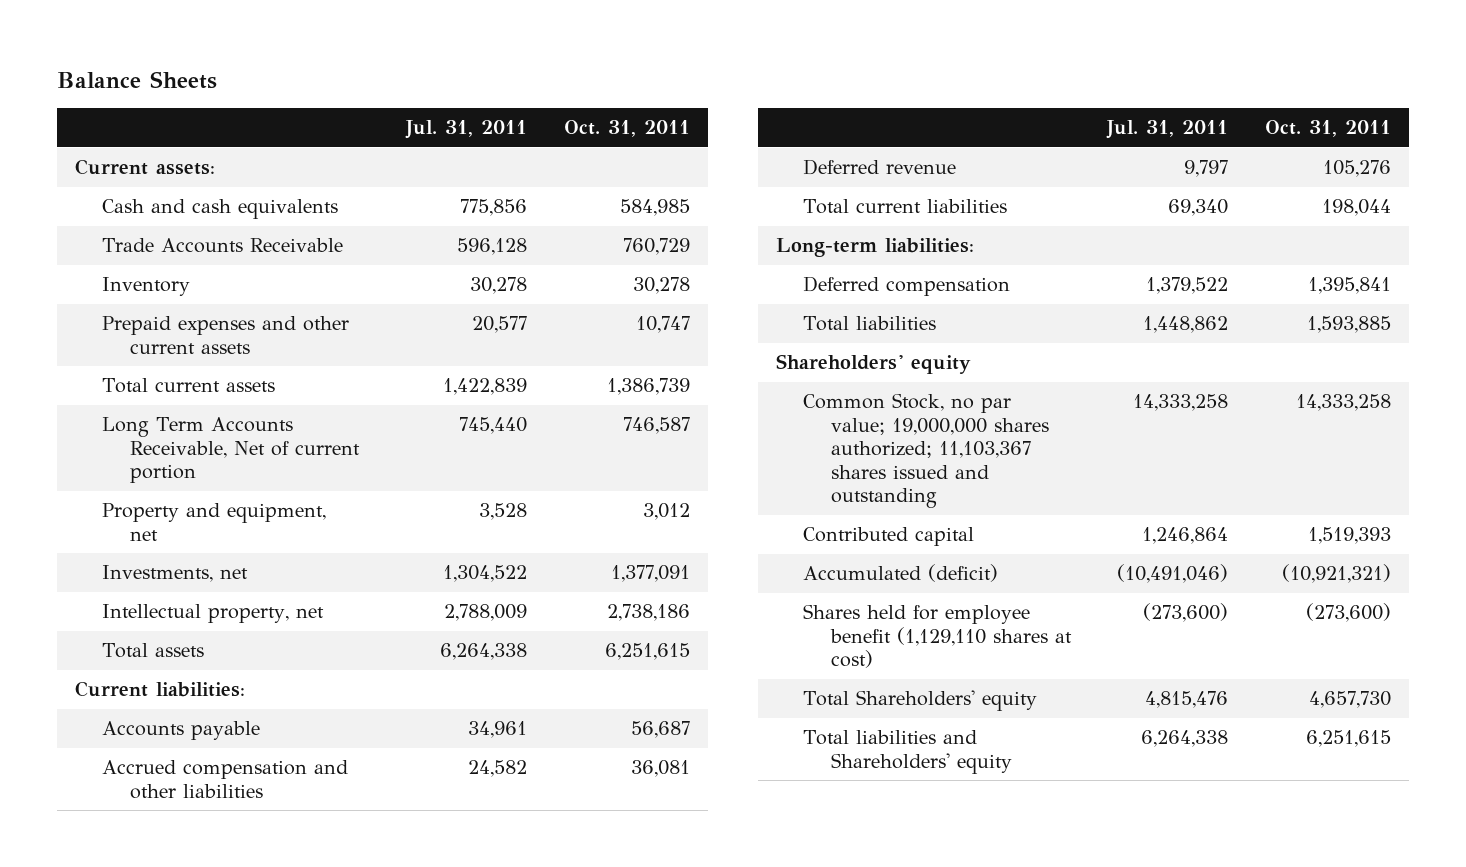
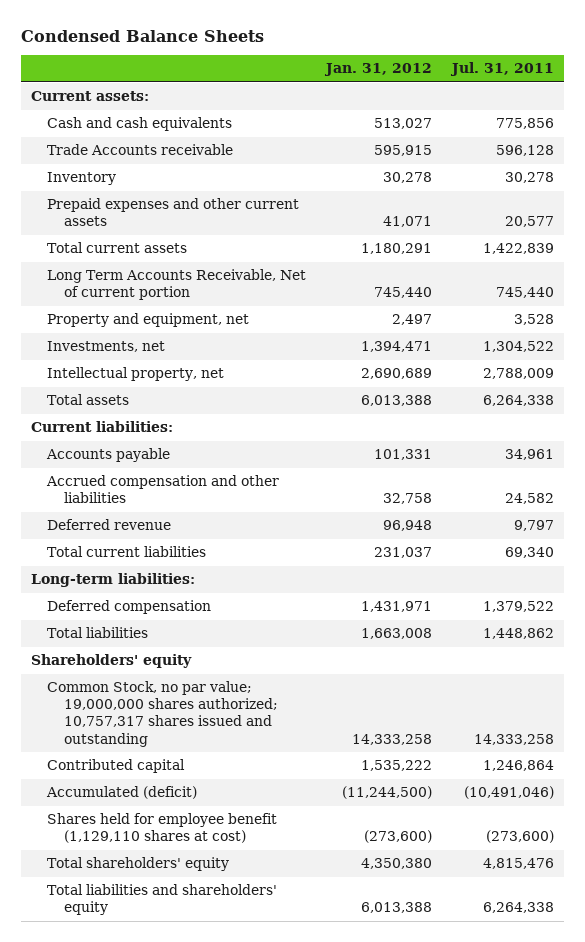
[56,70,217,89] Balance Sheets -> [21,29,265,42] Condensed Balance Sheets
[563,120,690,138] Oct. 31, 2011 -> none
none -> [324,63,433,77] Jan. 31, 2012
[102,238,344,254] Trade Accounts Receivable -> [47,144,234,156] Trade Accounts receivable
[803,393,1049,508] Common Stock, no par value; 19,000,000 shares authorized; 11,103,367 shares issued and outstanding -> [47,681,278,747] Common Stock, no par value; 19,000,000 shares authorized; 10,757,317 shares issued and outstanding
[803,690,1038,712] Total Shareholders' equity -> [47,857,230,872] Total shareholders' equity
[803,730,1012,774] Total liabilities and Shareholders' equity -> [47,884,278,916] Total liabilities and shareholders' equity

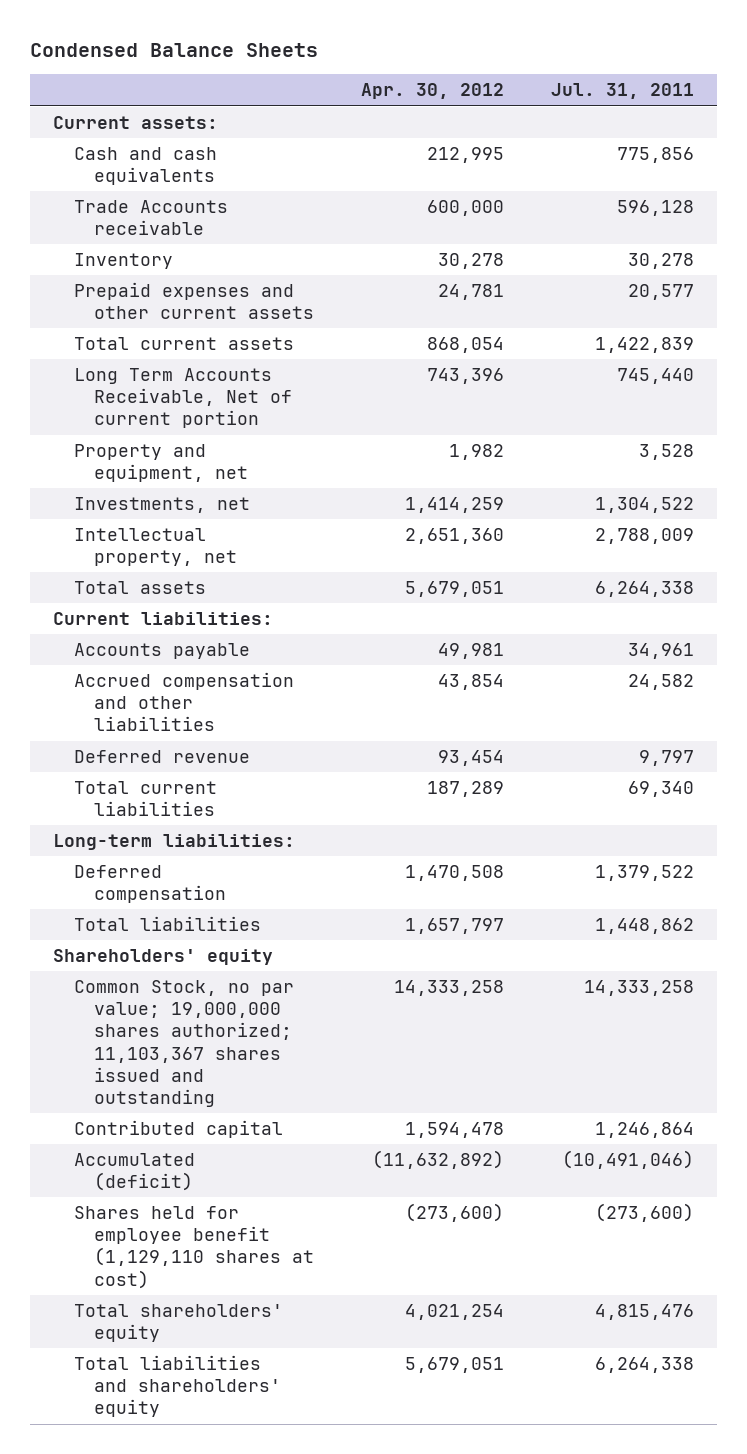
[324,63,433,77] Jan. 31, 2012 -> none
none -> [360,83,504,100] Apr. 30, 2012
[47,681,278,747] Common Stock, no par value; 19,000,000 shares authorized; 10,757,317 shares issued and outstanding -> [73,979,294,1108] Common Stock, no par value; 19,000,000 shares authorized; 11,103,367 shares issued and outstanding

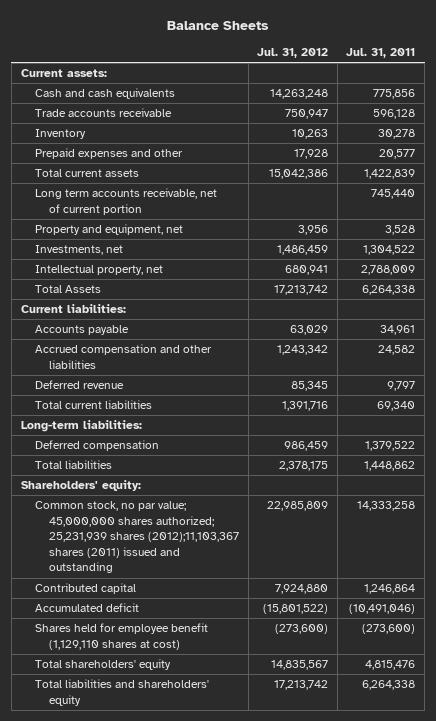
[29,42,318,57] Condensed Balance Sheets -> [166,21,269,31] Balance Sheets
[360,83,504,100] Apr. 30, 2012 -> none
none -> [257,48,329,59] Jul. 31, 2012
[73,199,228,236] Trade Accounts receivable -> [34,108,172,118] Trade accounts receivable
[73,281,315,320] Prepaid expenses and other current assets -> [34,148,183,160] Prepaid expenses and other
[73,367,293,429] Long Term Accounts Receivable, Net of current portion -> [34,188,217,215] Long term accounts receivable, net of current portion
[73,580,206,594] Total assets -> [34,285,101,294] Total Assets
[53,948,274,965] Shareholders' equity -> [20,480,141,492] Shareholders' equity:
[73,979,294,1108] Common Stock, no par value; 19,000,000 shares authorized; 11,103,367 shares issued and outstanding -> [34,501,240,574] Common stock, no par value; 45,000,000 shares authorized; 25,231,939 shares (2012);11,103,367 shares (2011) issued and outstanding
[73,1152,195,1192] Accumulated (deficit) -> [34,603,139,613] Accumulated deficit

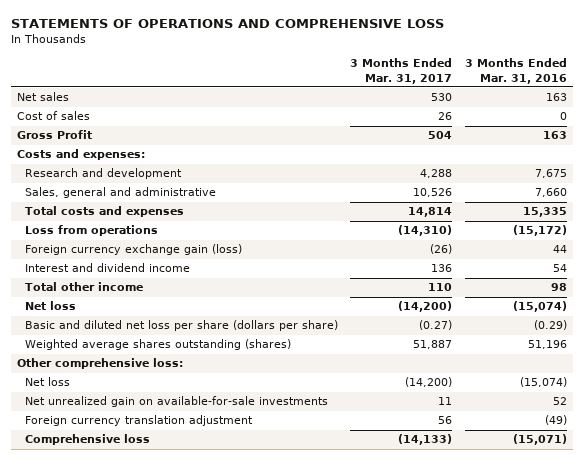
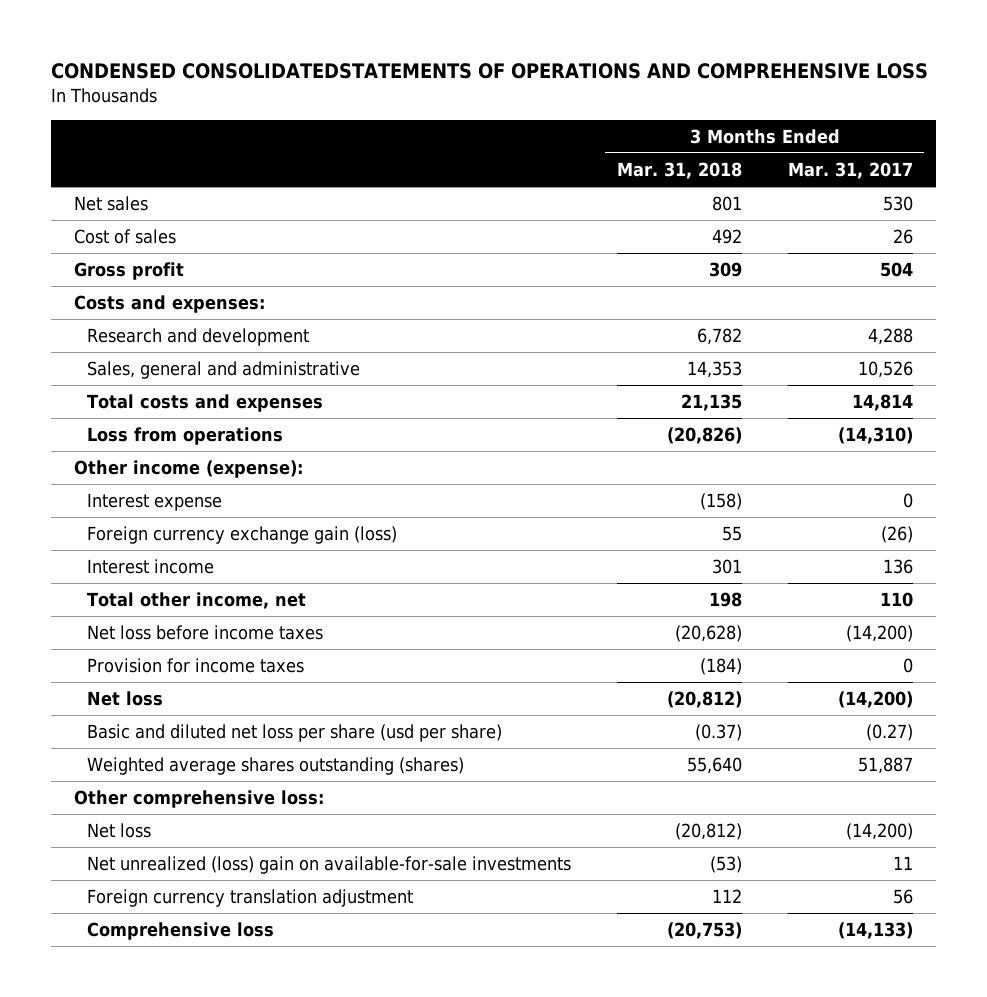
[10,18,444,28] STATEMENTS OF OPERATIONS AND COMPREHENSIVE LOSS -> [51,63,929,80] CONDENSED CONSOLIDATEDSTATEMENTS OF OPERATIONS AND COMPREHENSIVE LOSS
[464,58,567,84] 3 Months Ended Mar. 31, 2016 -> none
none -> [616,161,742,179] Mar. 31, 2018
[16,130,92,140] Gross Profit -> [74,262,185,281] Gross profit
none -> [74,460,304,479] Other income (expense):
none -> [87,493,223,512] Interest expense
[25,263,191,273] Interest and dividend income -> [87,559,215,575] Interest income
[25,282,144,292] Total other income -> [87,592,307,610] Total other income, net
none -> [87,625,324,641] Net loss before income taxes
none -> [87,658,305,674] Provision for income taxes
[25,320,339,332] Basic and diluted net loss per share (dollars per share) -> [87,724,503,743] Basic and diluted net loss per share (usd per share)
[25,396,329,408] Net unrealized gain on available-for-sale investments -> [87,856,572,875] Net unrealized (loss) gain on available-for-sale investments

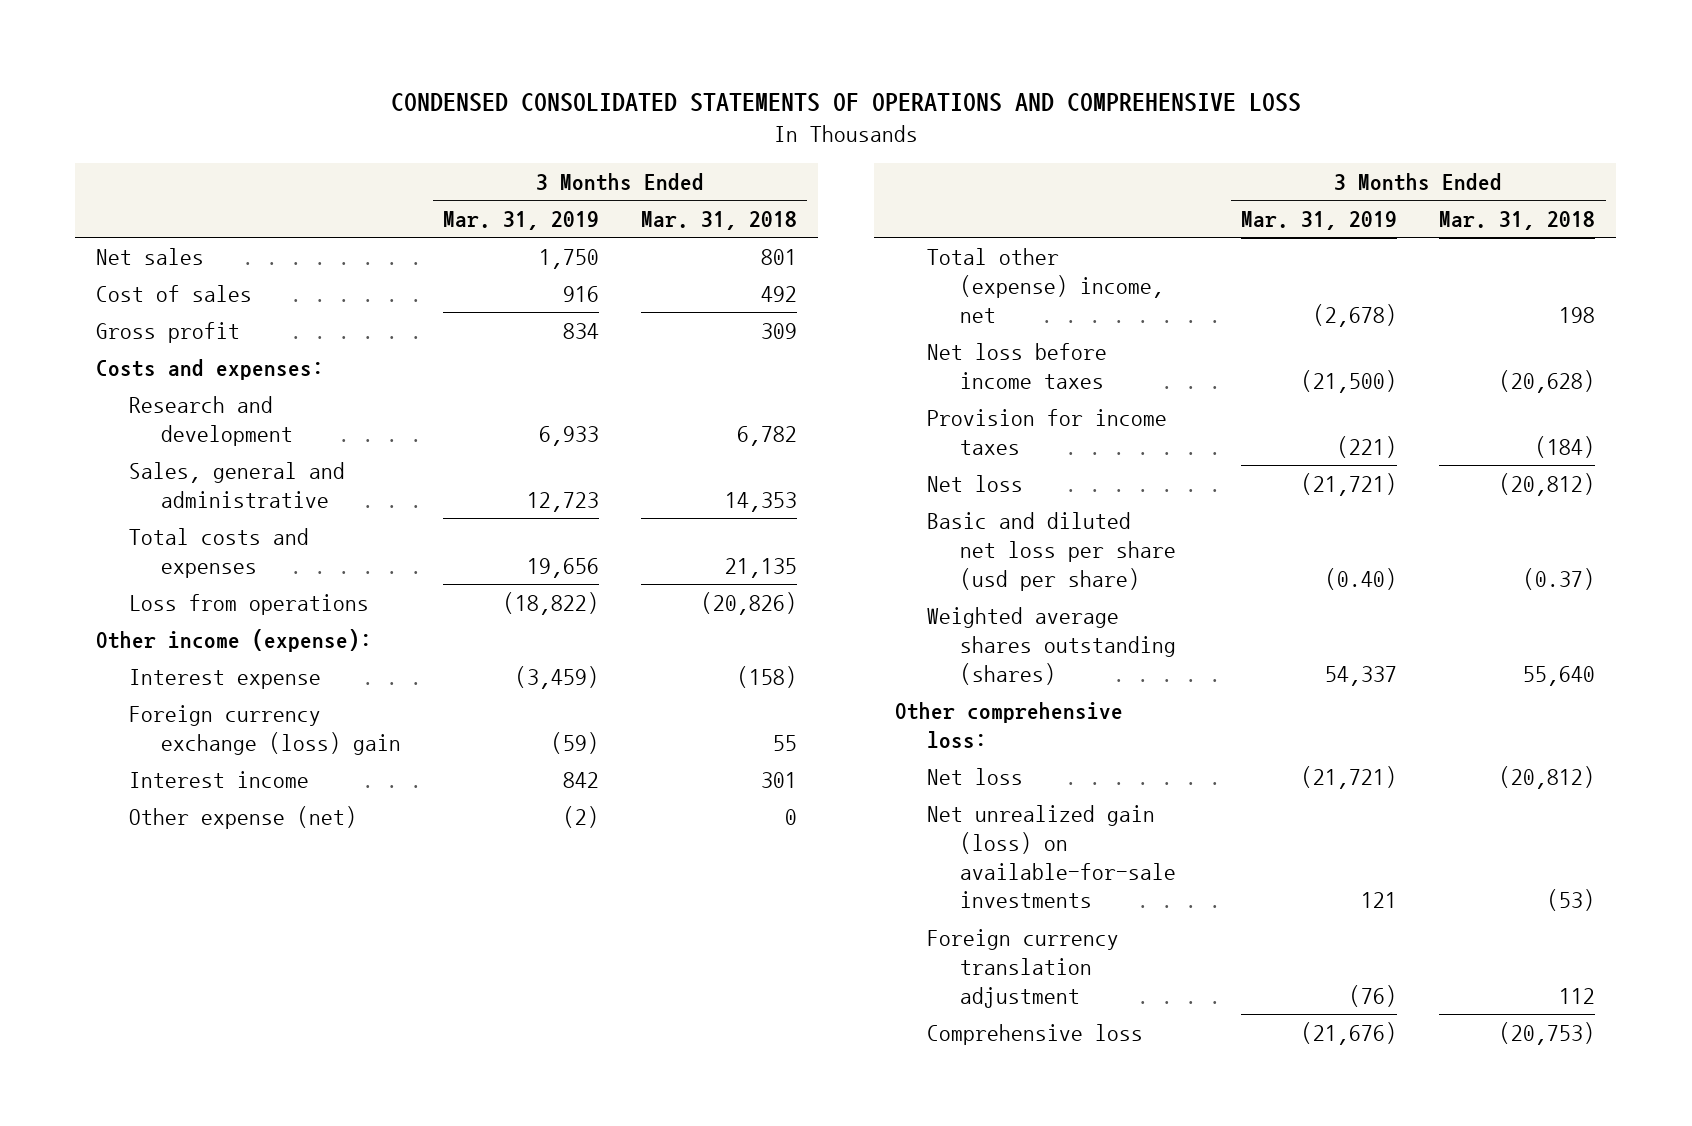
[51,63,929,80] CONDENSED CONSOLIDATEDSTATEMENTS OF OPERATIONS AND COMPREHENSIVE LOSS -> [390,93,1301,113] CONDENSED CONSOLIDATED STATEMENTS OF OPERATIONS AND COMPREHENSIVE LOSS
[787,161,913,179] Mar. 31, 2017 -> none
none -> [442,210,599,230] Mar. 31, 2019
[87,526,398,545] Foreign currency exchange gain (loss) -> [128,704,402,755] Foreign currency exchange (loss) gain
none -> [128,805,357,829] Other expense (net)
[87,592,307,610] Total other income, net -> [927,247,1164,323] Total other (expense) income, net
[87,856,572,875] Net unrealized (loss) gain on available-for-sale investments -> [927,804,1176,909] Net unrealized gain (loss) on available-for-sale investments

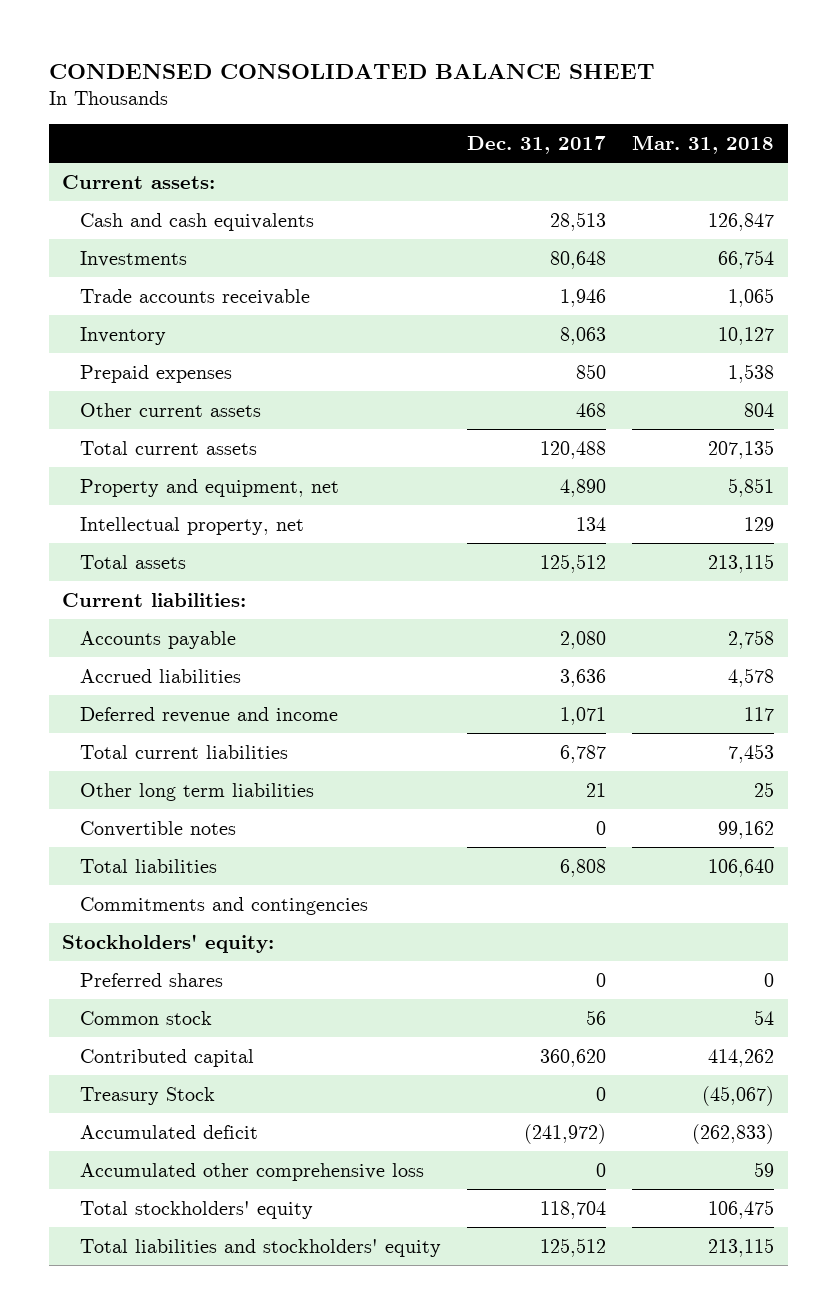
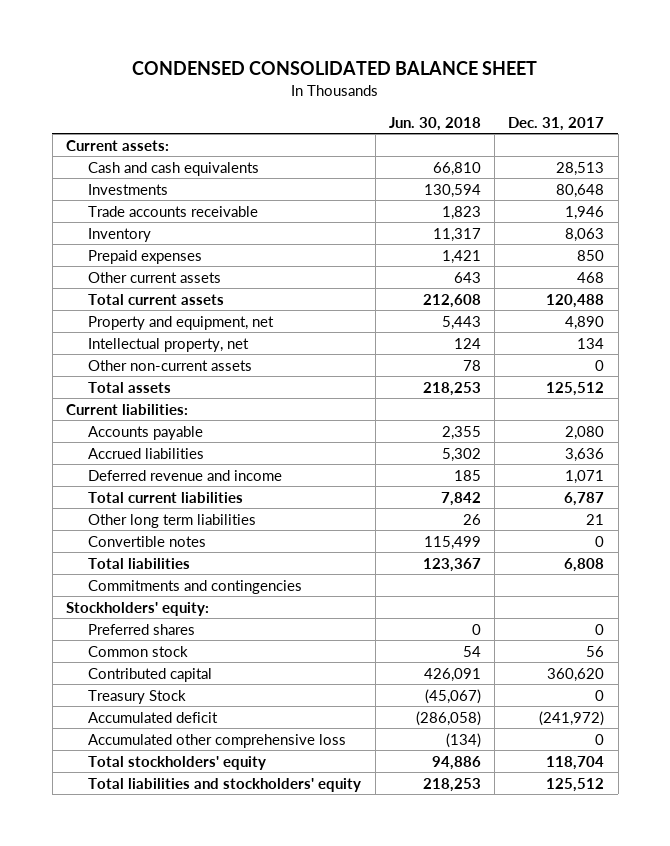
[632,134,775,154] Mar. 31, 2018 -> none
none -> [388,116,481,131] Jun. 30, 2018
none -> [88,359,253,371] Other non-current assets

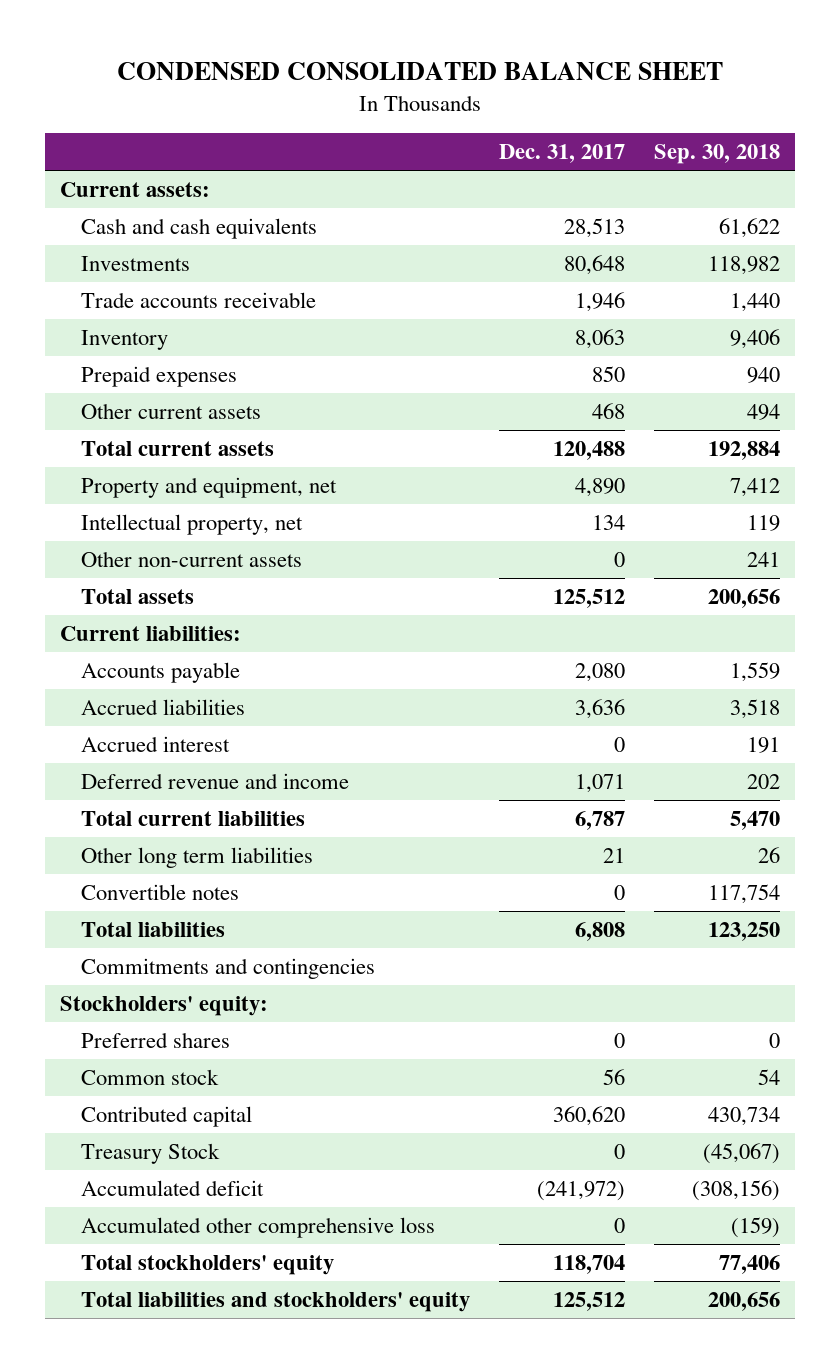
[388,116,481,131] Jun. 30, 2018 -> none
none -> [654,144,781,165] Sep. 30, 2018
none -> [81,736,231,753] Accrued interest

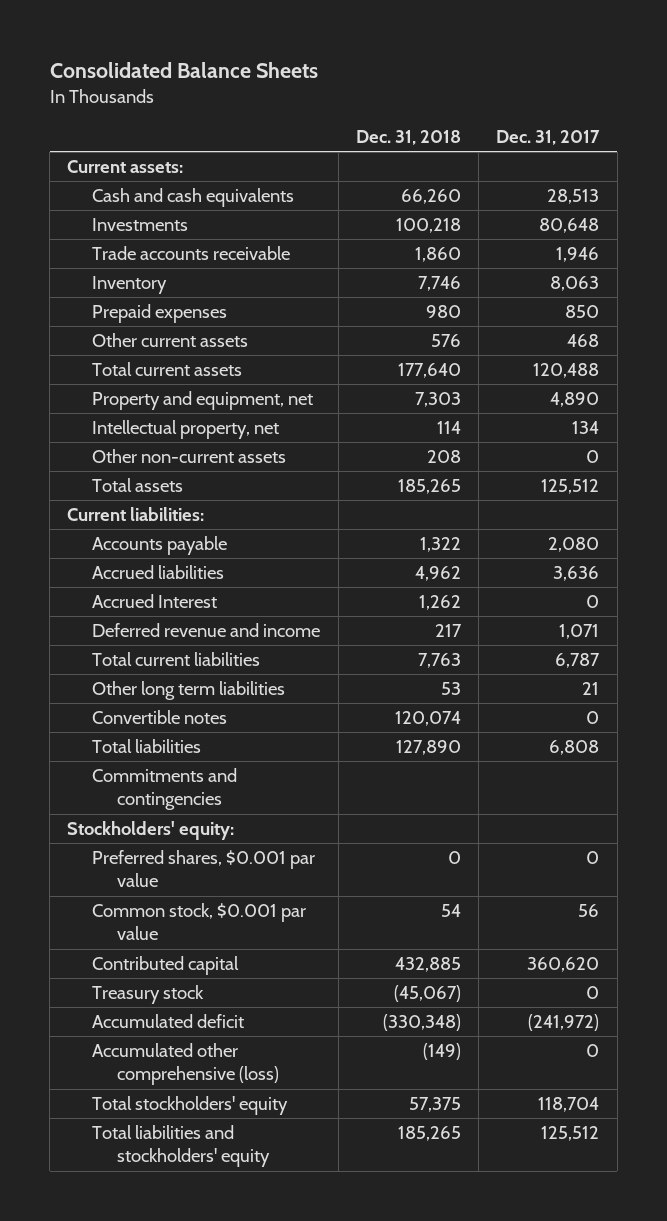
[116,62,723,81] CONDENSED CONSOLIDATED BALANCE SHEET -> [49,62,318,79] Consolidated Balance Sheets
[654,144,781,165] Sep. 30, 2018 -> none
none -> [355,130,461,146] Dec. 31, 2018
[81,736,231,753] Accrued interest -> [92,594,218,609] Accrued Interest
[81,1069,220,1086] Common stock -> none
[81,1032,231,1049] Preferred shares -> [92,850,316,888] Preferred shares, $0.001 par value
none -> [92,903,307,941] Common stock, $0.001 par value
[81,1143,221,1165] Treasury Stock -> [92,985,205,1005] Treasury stock
[81,1217,436,1239] Accumulated other comprehensive loss -> [92,1043,280,1086] Accumulated other comprehensive (loss)

